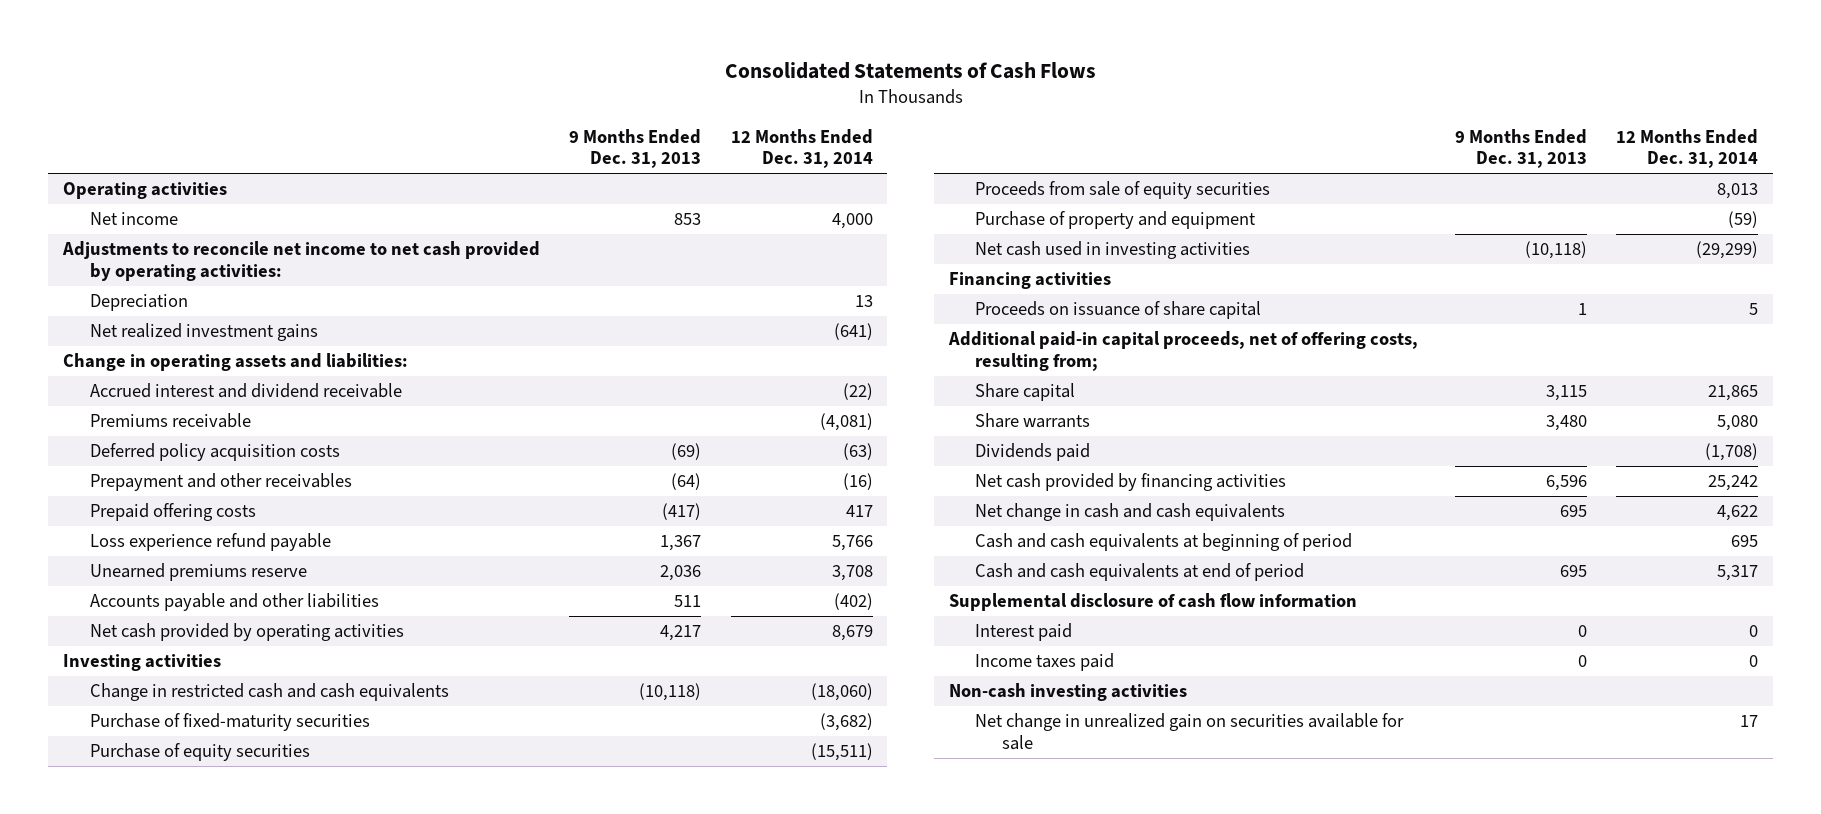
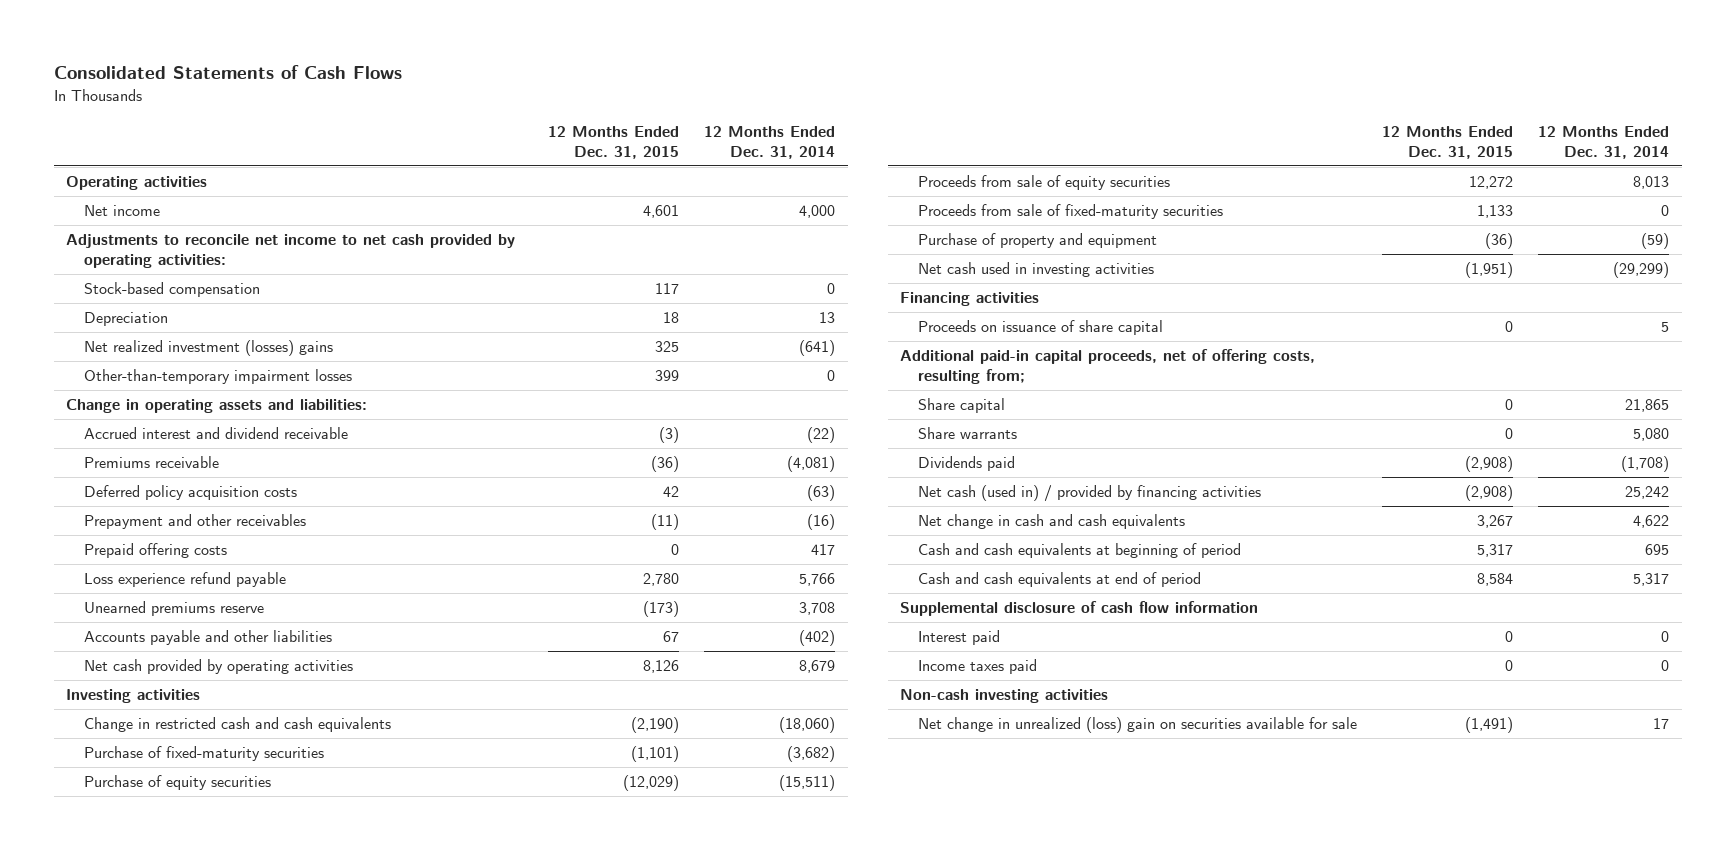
[569,128,702,169] 9 Months Ended Dec. 31, 2013 -> none
none -> [548,125,680,159] 12 Months Ended Dec. 31, 2015
none -> [84,282,261,298] Stock-based compensation
[89,323,318,342] Net realized investment gains -> [84,340,334,357] Net realized investment (losses) gains
none -> [84,369,353,385] Other-than-temporary impairment losses
none -> [918,204,1224,220] Proceeds from sale of fixed-maturity securities
[975,473,1287,492] Net cash provided by financing activities -> [918,485,1262,503] Net cash (used in) / provided by financing activities
[975,713,1405,750] Net change in unrealized gain on securities available for sale -> [918,717,1358,734] Net change in unrealized (loss) gain on securities available for sale

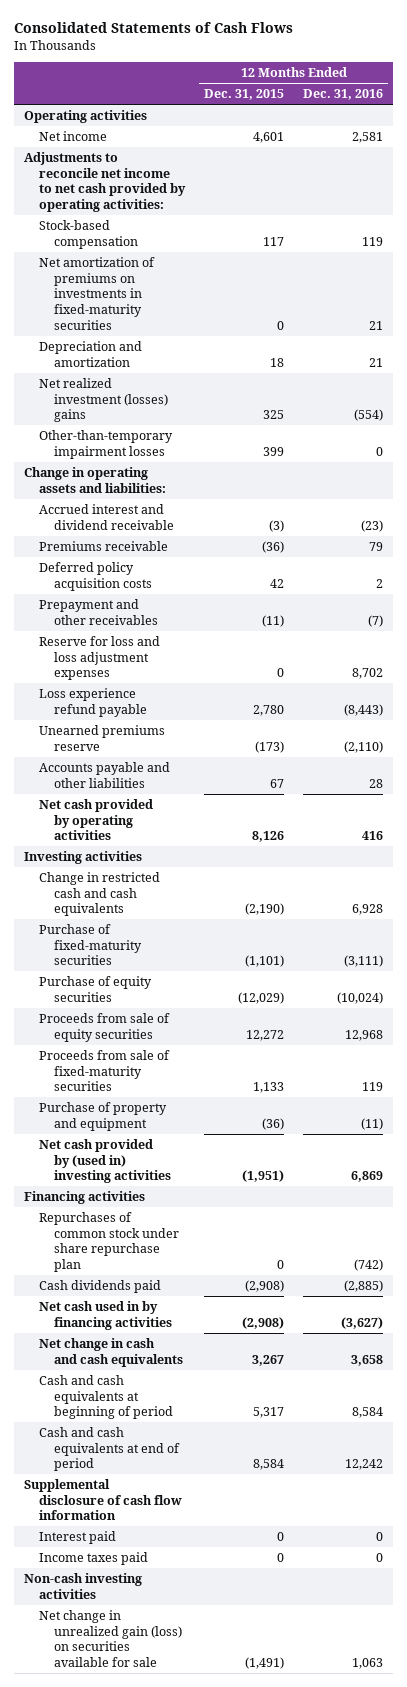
[704,125,836,159] 12 Months Ended Dec. 31, 2014 -> none
none -> [303,89,384,101] Dec. 31, 2016
none -> [39,256,156,330] Net amortization of premiums on investments in fixed-maturity securities
[84,312,169,327] Depreciation -> [39,340,143,367] Depreciation and amortization
[84,543,228,559] Prepaid offering costs -> none
none -> [39,635,161,681] Reserve for loss and loss adjustment expenses
[918,262,1155,278] Net cash used in investing activities -> [39,1138,172,1184] Net cash provided by (used in) investing activities
[918,320,1164,336] Proceeds on issuance of share capital -> none
[900,349,1316,385] Additional paid-in capital proceeds, net of offering costs, resulting from; -> none
[918,398,1006,414] Share capital -> none
[918,427,1018,440] Share warrants -> none
none -> [39,1211,180,1272] Repurchases of common stock under share repurchase plan
[918,456,1016,472] Dividends paid -> [39,1279,162,1293] Cash dividends paid
[918,485,1262,503] Net cash (used in) / provided by financing activities -> [39,1300,173,1330] Net cash used in by financing activities
[918,717,1358,734] Net change in unrealized (loss) gain on securities available for sale -> [39,1609,183,1667] Net change in unrealized gain (loss) on securities available for sale

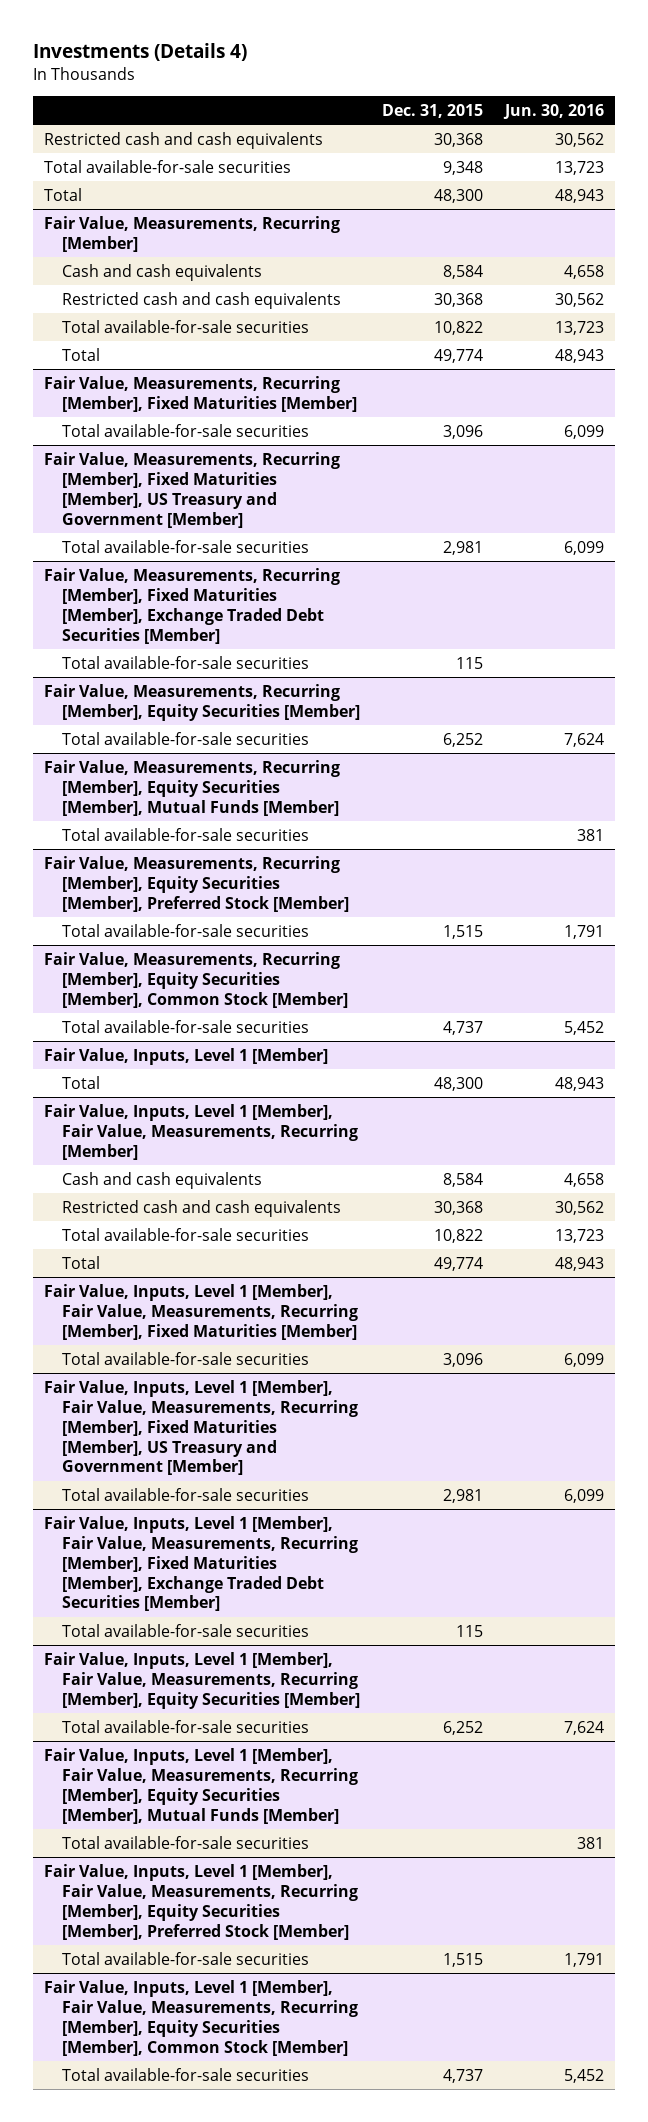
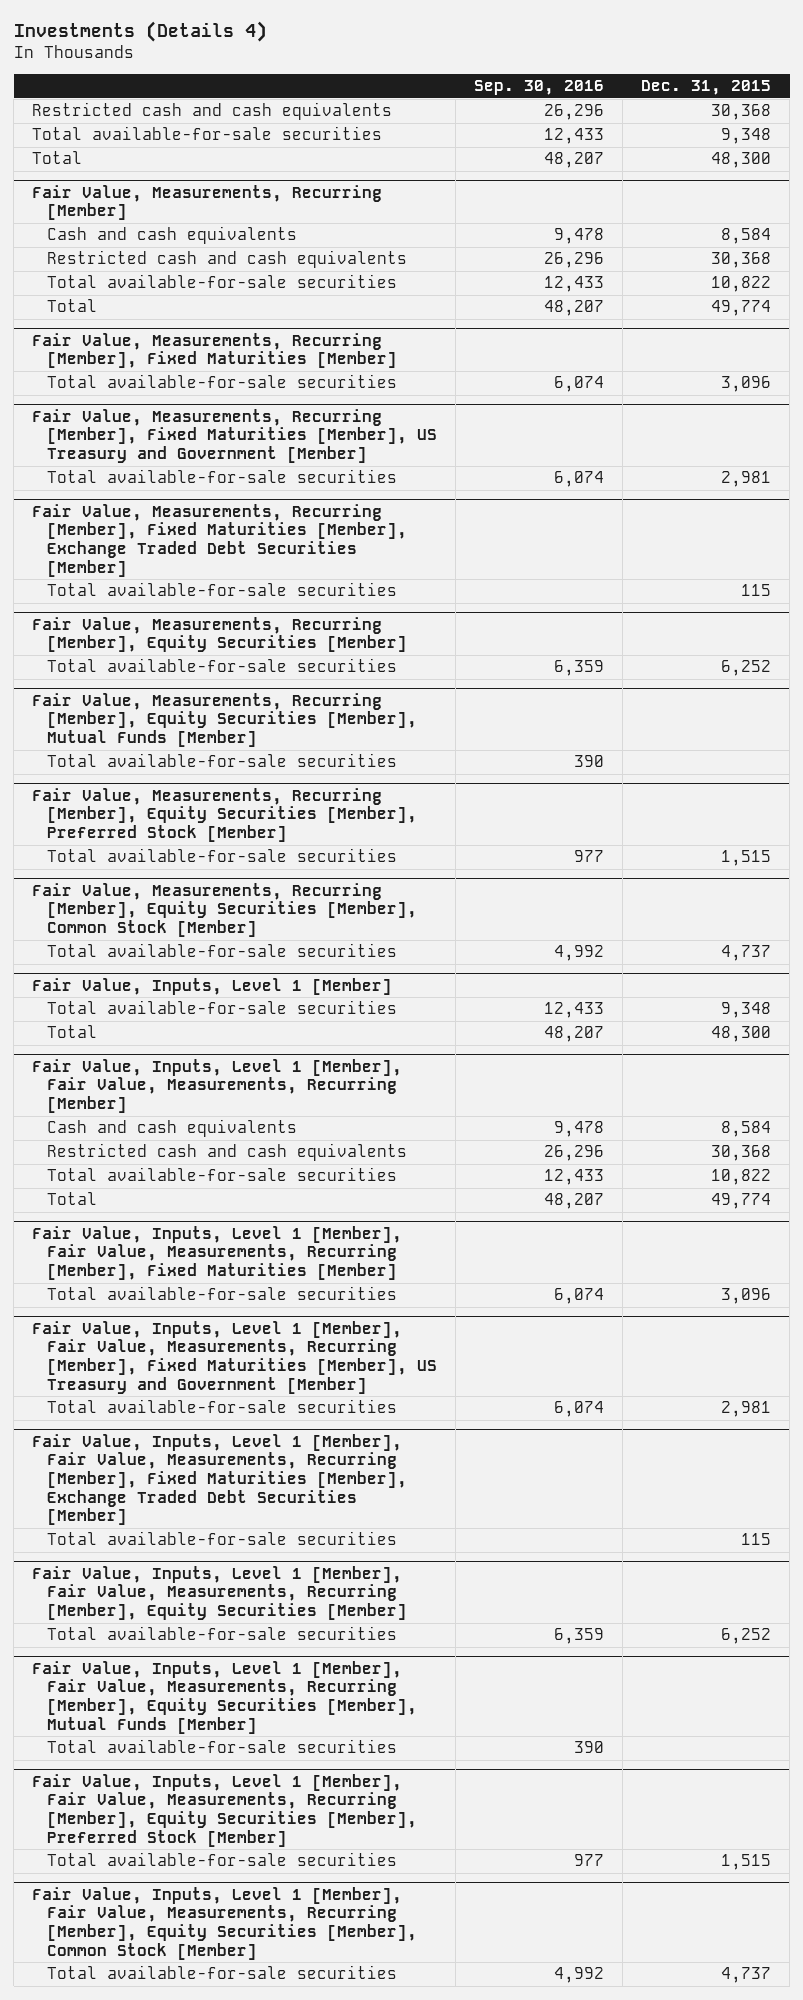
[503,103,605,119] Jun. 30, 2016 -> none
none -> [474,79,605,95] Sep. 30, 2016
none -> [46,1000,397,1015] Total available-for-sale securities

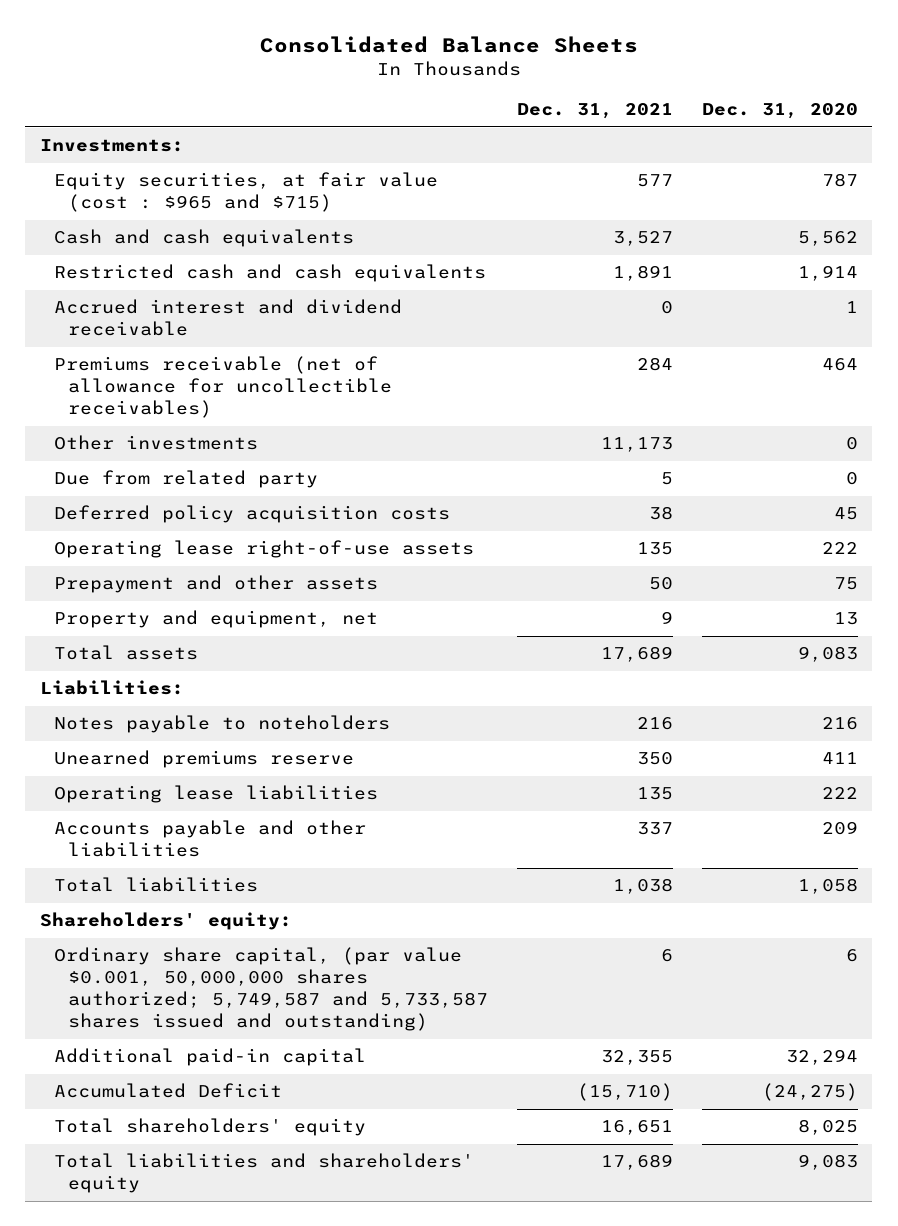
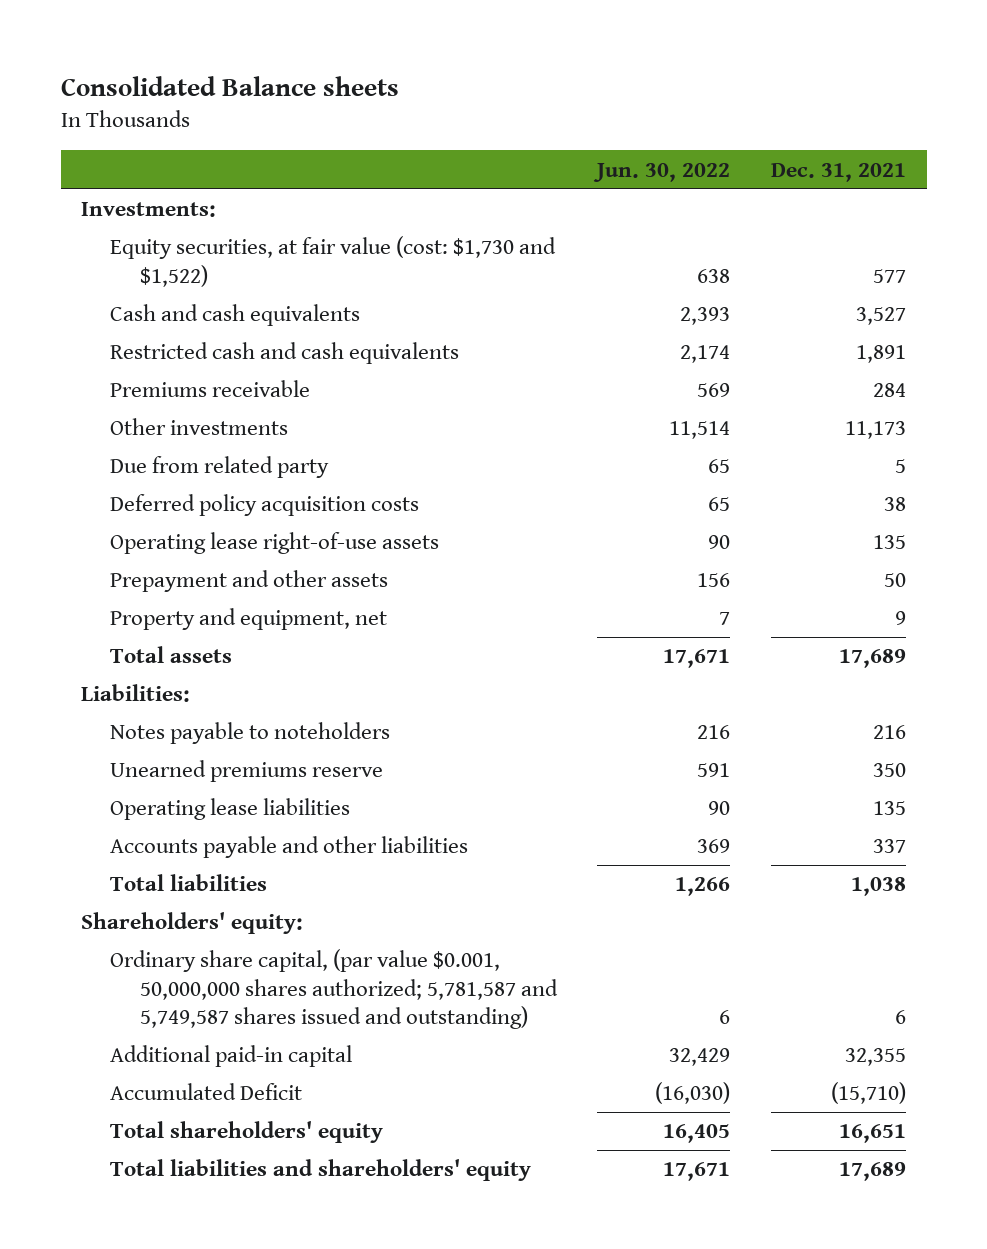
[259,35,638,53] Consolidated Balance Sheets -> [60,76,399,97] Consolidated Balance sheets
[701,103,858,120] Dec. 31, 2020 -> none
none -> [593,162,731,182] Jun. 30, 2022
[53,172,438,213] Equity securities, at fair value (cost : $965 and $715) -> [110,236,557,287] Equity securities, at fair value (cost: $1,730 and $1,522)
[53,299,402,337] Accrued interest and dividend receivable -> none
[53,356,392,419] Premiums receivable (net of allowance for uncollectible receivables) -> [110,380,311,398] Premiums receivable
[53,947,488,1032] Ordinary share capital, (par value $0.001, 50,000,000 shares authorized; 5,749,587 and 5,733,587 shares issued and outstanding) -> [110,949,558,1030] Ordinary share capital, (par value $0.001, 50,000,000 shares authorized; 5,781,587 and 5,749,587 shares issued and outstanding)

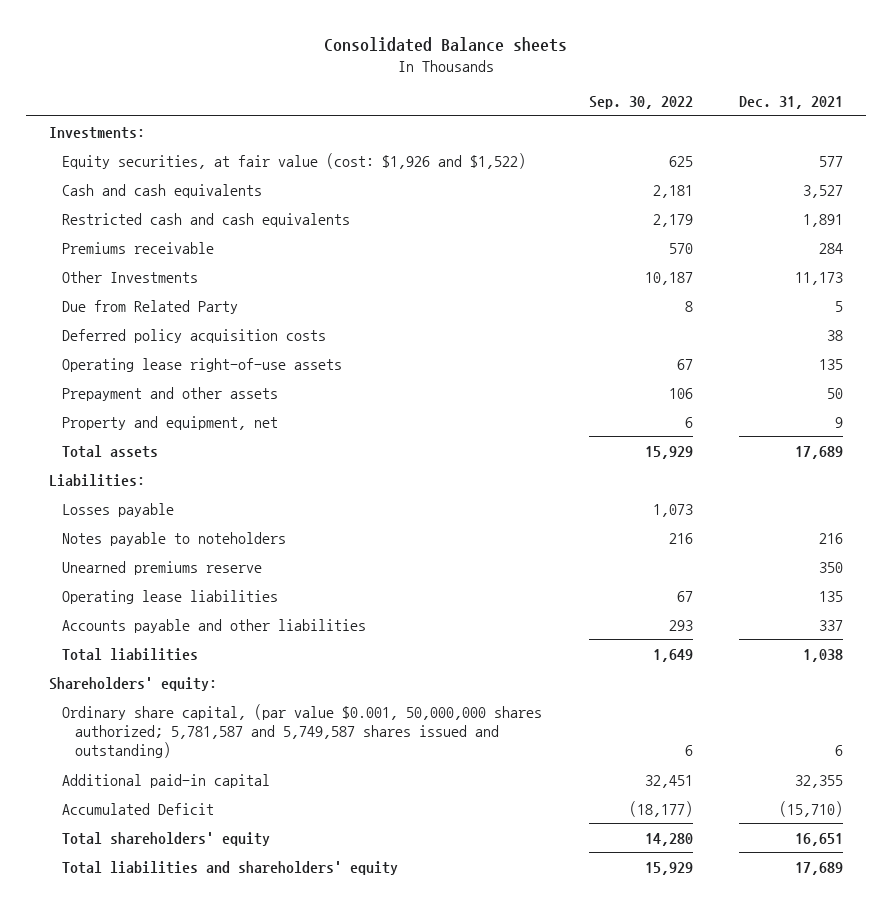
[593,162,731,182] Jun. 30, 2022 -> none
none -> [588,96,693,110] Sep. 30, 2022
[110,236,557,287] Equity securities, at fair value (cost: $1,730 and $1,522) -> [62,152,527,169] Equity securities, at fair value (cost: $1,926 and $1,522)
[110,418,289,436] Other investments -> [62,270,199,283] Other Investments
[110,456,330,479] Due from related party -> [62,299,239,314] Due from Related Party
none -> [62,502,175,517] Losses payable

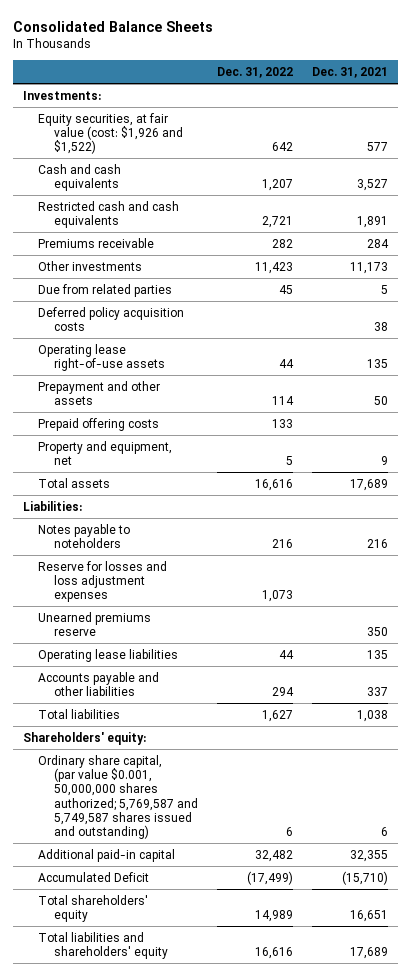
[324,37,568,53] Consolidated Balance sheets -> [13,21,214,33] Consolidated Balance Sheets
[588,96,693,110] Sep. 30, 2022 -> none
none -> [216,66,293,78] Dec. 31, 2022
[62,270,199,283] Other Investments -> [38,260,143,271] Other investments
[62,299,239,314] Due from Related Party -> [38,283,173,297] Due from related parties
none -> [38,417,160,431] Prepaid offering costs
[62,502,175,517] Losses payable -> none
none -> [38,560,168,603] Reserve for losses and loss adjustment expenses
[62,703,543,758] Ordinary share capital, (par value $0.001, 50,000,000 shares authorized; 5,781,587 and 5,749,587 shares issued and outstanding) -> [38,754,198,840] Ordinary share capital, (par value $0.001, 50,000,000 shares authorized; 5,769,587 and 5,749,587 shares issued and outstanding)

